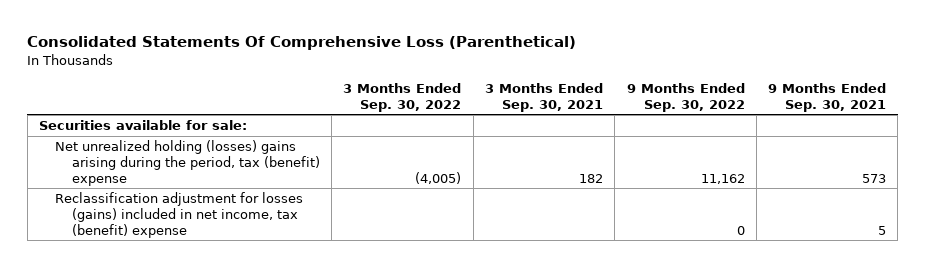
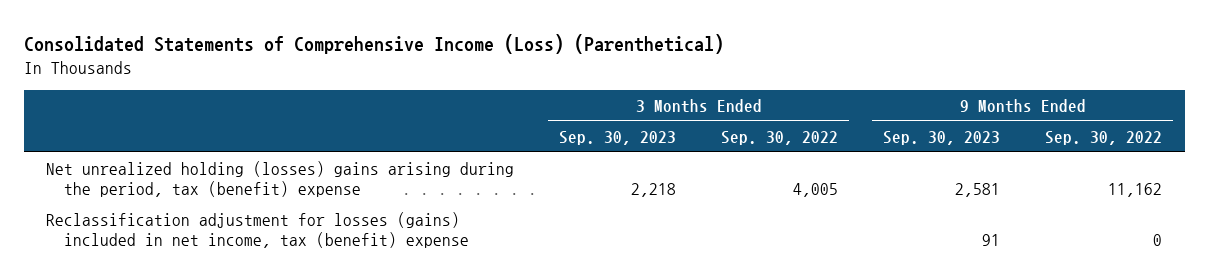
[27,36,577,51] Consolidated Statements Of Comprehensive Loss (Parenthetical) -> [23,34,724,55] Consolidated Statements of Comprehensive Income (Loss) (Parenthetical)
[484,83,603,112] 3 Months Ended Sep. 30, 2021 -> none
[768,83,887,112] 9 Months Ended Sep. 30, 2021 -> none
none -> [559,130,677,145] Sep. 30, 2023
none -> [883,130,1001,145] Sep. 30, 2023
[38,120,247,131] Securities available for sale: -> none
[415,171,462,184] (4,005) -> [793,182,839,197] 4,005

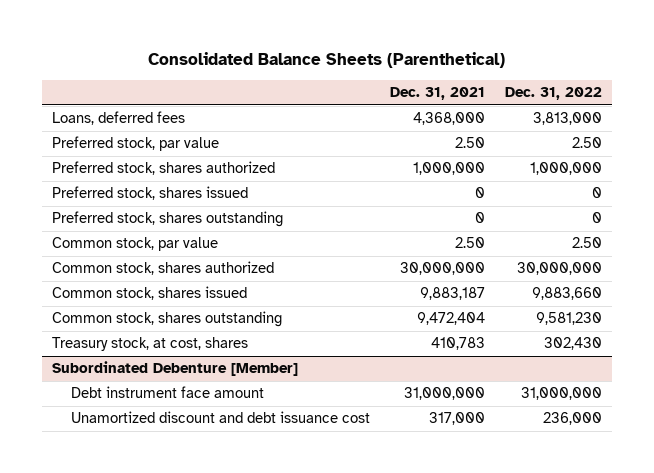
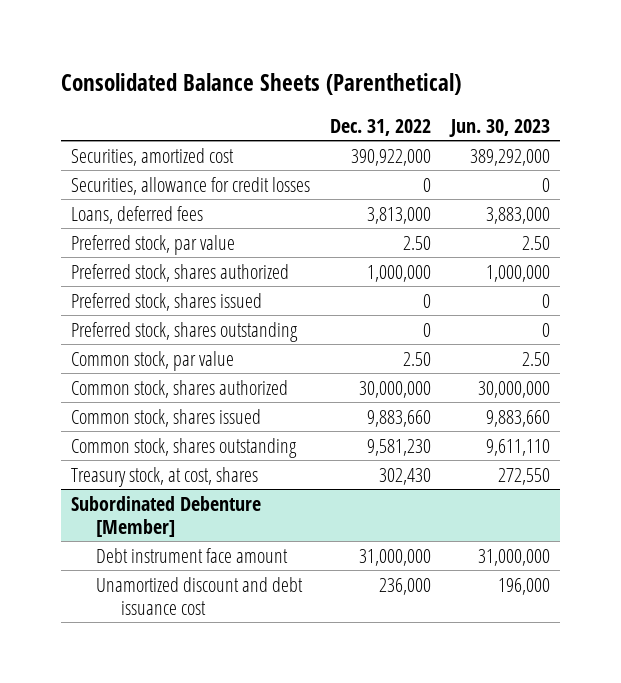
[389,87,485,101] Dec. 31, 2021 -> none
none -> [449,118,551,137] Jun. 30, 2023
none -> [70,147,234,166] Securities, amortized cost
none -> [70,176,310,195] Securities, allowance for credit losses

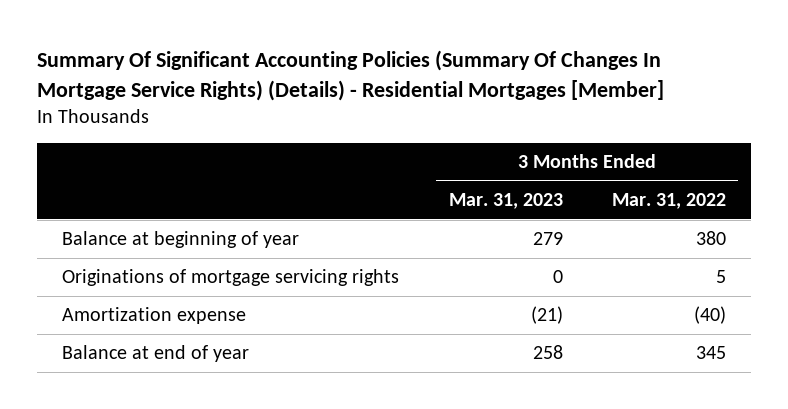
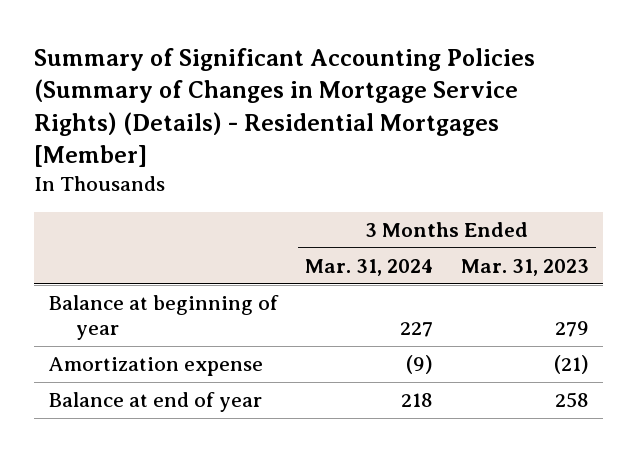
[37,50,665,102] Summary Of Significant Accounting Policies (Summary Of Changes In Mortgage Service Rights) (Details) - Residential Mortgages [Member] -> [33,47,535,167] Summary of Significant Accounting Policies (Summary of Changes in Mortgage Service Rights) (Details) - Residential Mortgages [Member]
[612,192,727,209] Mar. 31, 2022 -> none
none -> [305,258,434,276] Mar. 31, 2024
[62,269,400,287] Originations of mortgage servicing rights -> none

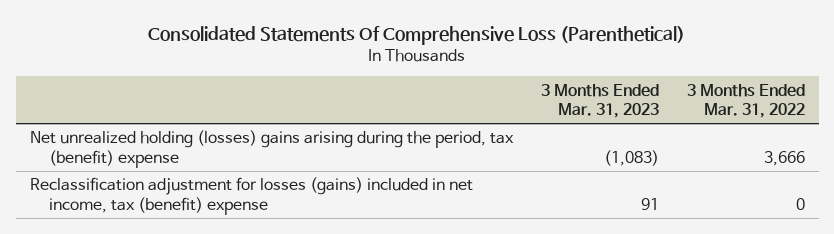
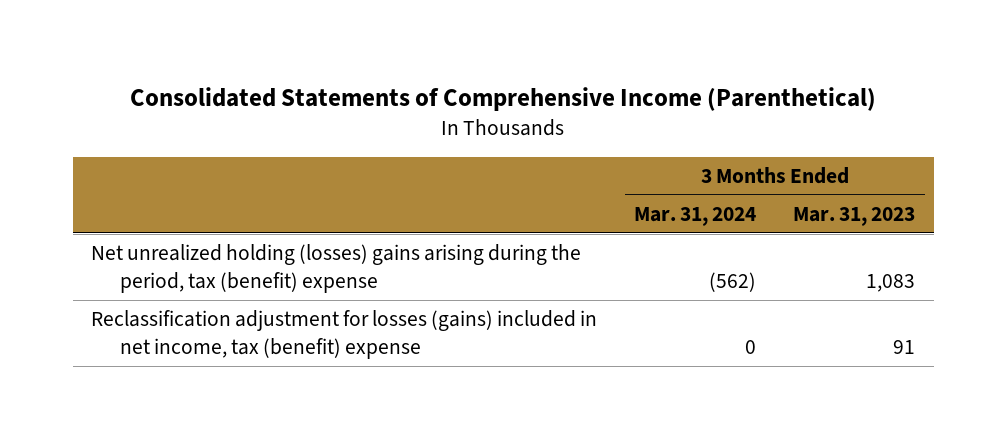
[148,25,686,45] Consolidated Statements Of Comprehensive Loss (Parenthetical) -> [130,87,877,112] Consolidated Statements of Comprehensive Income (Parenthetical)
[686,83,805,119] 3 Months Ended Mar. 31, 2022 -> none
none -> [634,206,757,226] Mar. 31, 2024
[603,149,659,166] (1,083) -> [866,273,916,292] 1,083

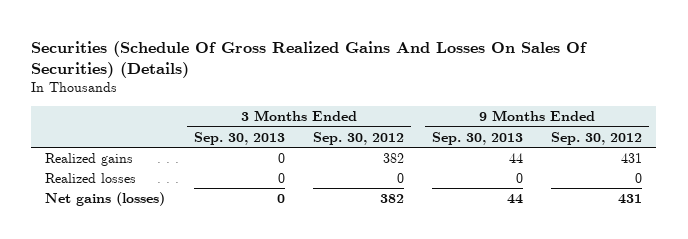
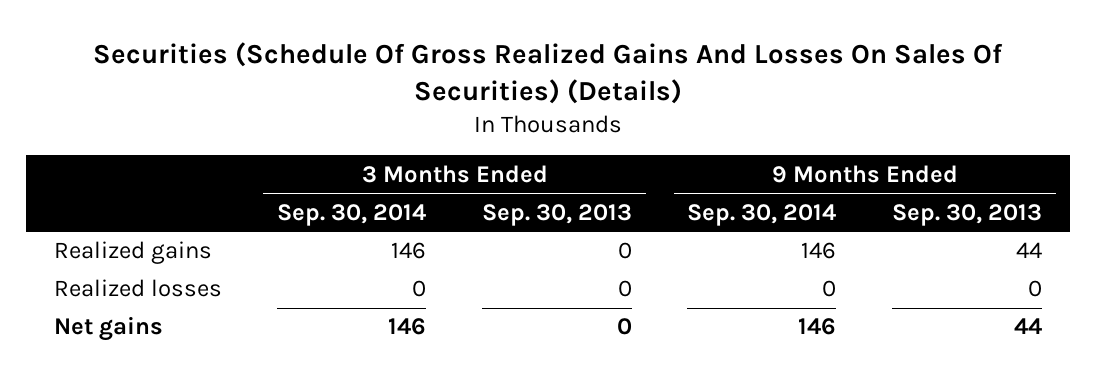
[312,131,404,145] Sep. 30, 2012 -> none
[551,131,643,145] Sep. 30, 2012 -> none
none -> [277,203,427,226] Sep. 30, 2014
none -> [687,203,837,226] Sep. 30, 2014
[45,191,166,206] Net gains (losses) -> [53,316,163,342] Net gains

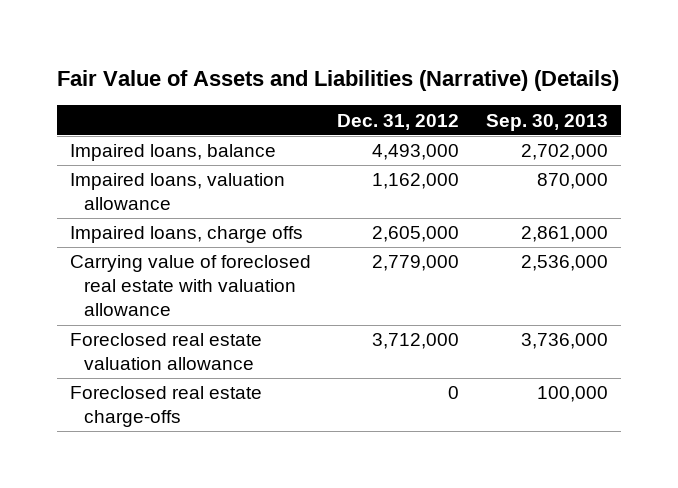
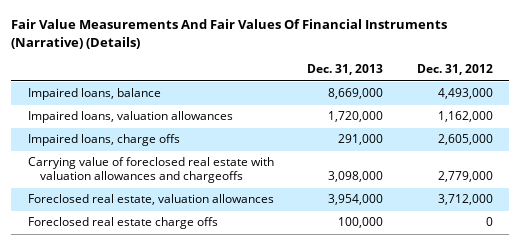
[56,70,619,92] Fair Value of Assets and Liabilities (Narrative) (Details) -> [11,19,448,49] Fair Value Measurements And Fair Values Of Financial Instruments (Narrative) (Details)
[485,113,608,131] Sep. 30, 2013 -> none
none -> [307,64,384,76] Dec. 31, 2013
[70,173,286,211] Impaired loans, valuation allowance -> [28,111,234,124] Impaired loans, valuation allowances
[70,255,312,317] Carrying value of foreclosed real estate with valuation allowance -> [28,157,275,184] Carrying value of foreclosed real estate with valuation allowances and chargeoffs
[70,333,263,371] Foreclosed real estate valuation allowance -> [28,194,275,206] Foreclosed real estate, valuation allowances
[70,386,263,428] Foreclosed real estate charge-offs -> [28,217,219,230] Foreclosed real estate charge offs

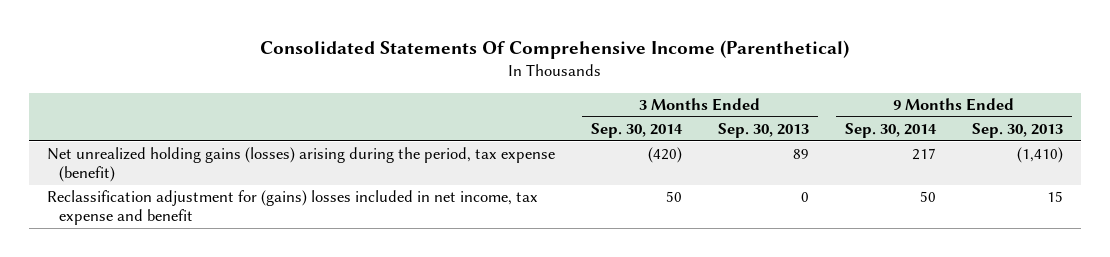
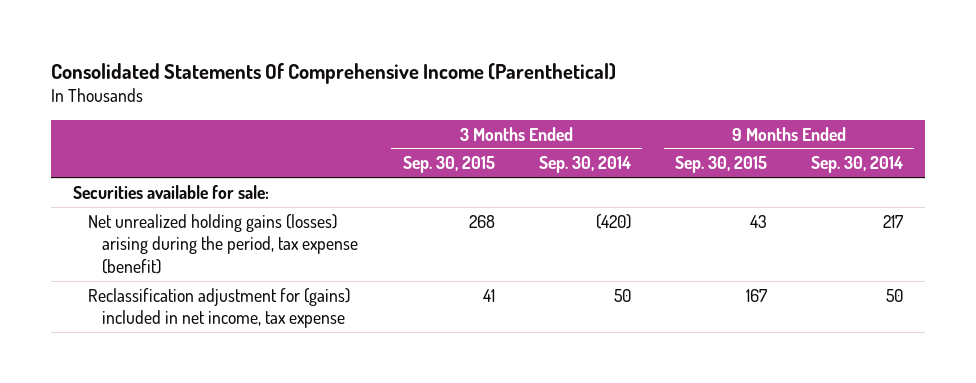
[718,123,810,139] Sep. 30, 2013 -> none
[972,123,1064,139] Sep. 30, 2013 -> none
none -> [402,156,495,174] Sep. 30, 2015
none -> [674,156,767,174] Sep. 30, 2015
none -> [73,184,270,199] Securities available for sale:
[46,190,538,226] Reclassification adjustment for (gains) losses included in net income, tax expense and benefit -> [87,287,350,329] Reclassification adjustment for (gains) included in net income, tax expense

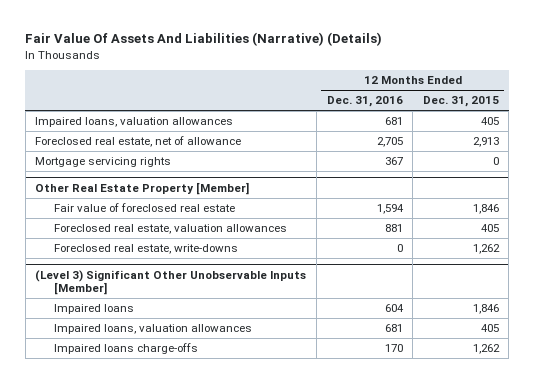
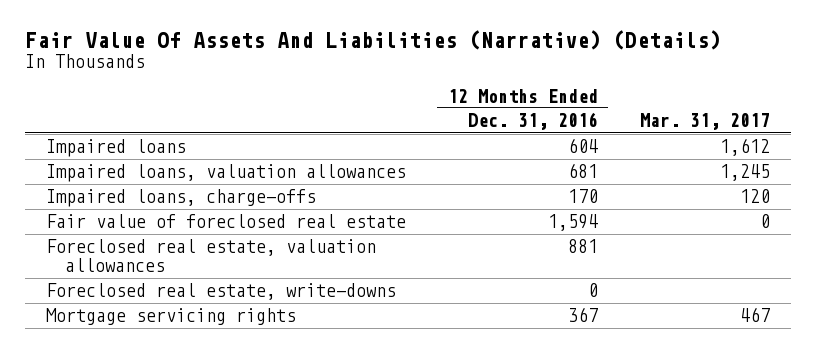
[422,96,499,108] Dec. 31, 2015 -> none
none -> [639,113,770,131] Mar. 31, 2017
none -> [45,139,186,158] Impaired loans
[35,136,242,148] Foreclosed real estate, net of allowance -> none
[35,181,250,195] Other Real Estate Property [Member] -> none
none -> [45,189,316,208] Impaired loans, charge-offs
[35,269,307,296] (Level 3) Significant Other Unobservable Inputs [Member] -> none
[53,304,134,315] Impaired loans -> none
[53,324,252,335] Impaired loans, valuation allowances -> none
[53,343,198,355] Impaired loans charge-offs -> none
[35,157,172,168] Mortgage servicing rights -> [45,308,296,326] Mortgage servicing rights

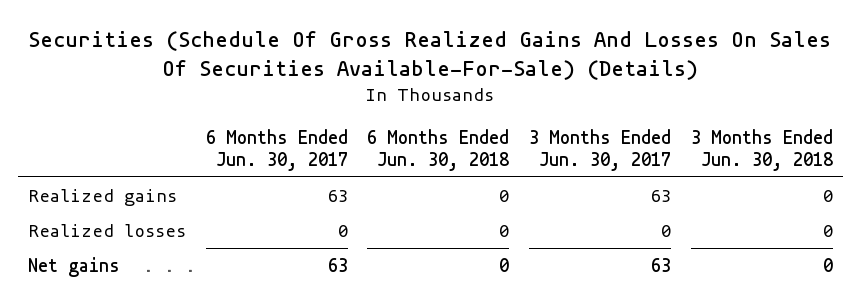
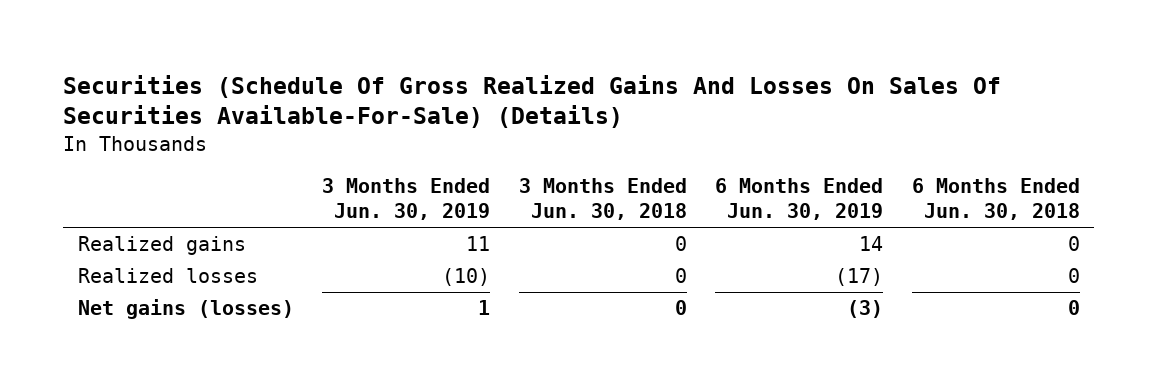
[205,128,348,171] 6 Months Ended Jun. 30, 2017 -> none
[529,128,672,171] 3 Months Ended Jun. 30, 2017 -> none
none -> [322,178,491,221] 3 Months Ended Jun. 30, 2019
none -> [715,178,884,221] 6 Months Ended Jun. 30, 2019
[28,256,121,277] Net gains -> [77,299,294,320] Net gains (losses)

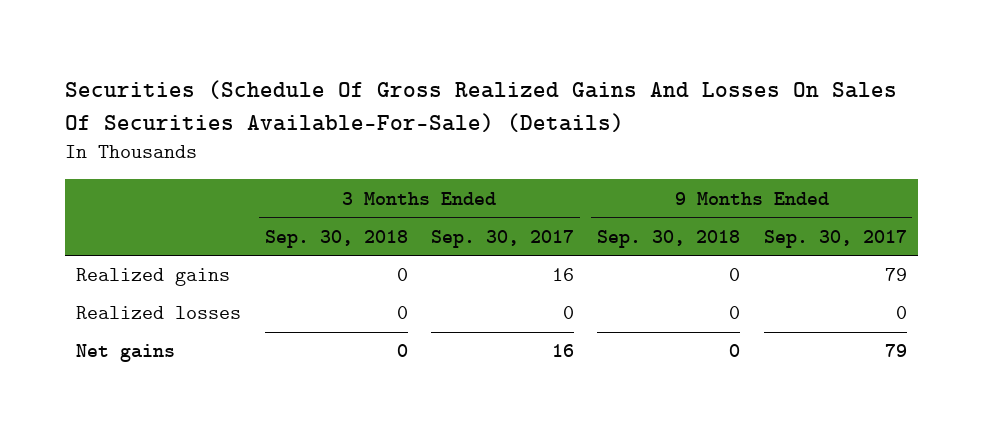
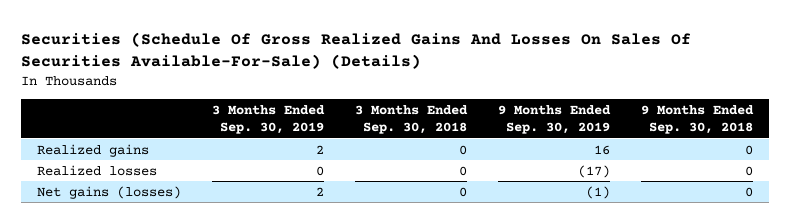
[430,229,574,248] Sep. 30, 2017 -> none
[763,229,907,248] Sep. 30, 2017 -> none
none -> [212,104,326,135] 3 Months Ended Sep. 30, 2019
none -> [498,104,612,135] 9 Months Ended Sep. 30, 2019
[76,344,176,363] Net gains -> [36,185,181,199] Net gains (losses)

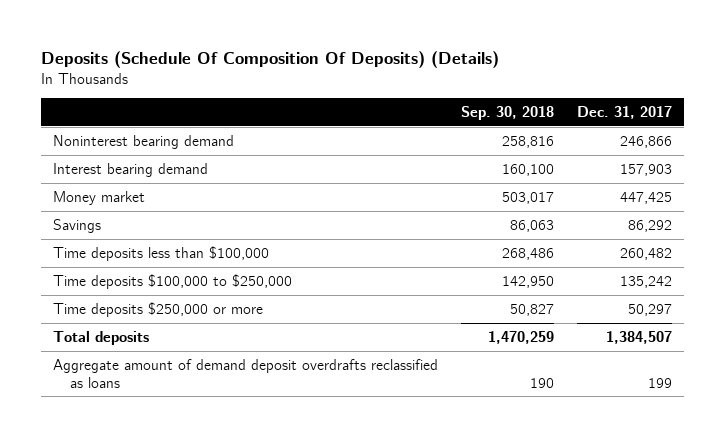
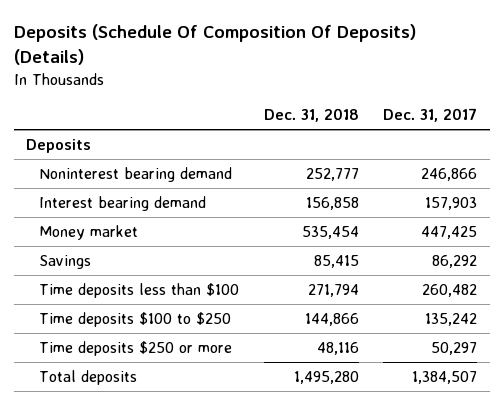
[461,106,555,121] Sep. 30, 2018 -> none
none -> [263,108,359,123] Dec. 31, 2018
none -> [25,138,91,153] Deposits
[52,245,269,261] Time deposits less than $100,000 -> [39,282,240,298] Time deposits less than $100
[52,273,292,289] Time deposits $100,000 to $250,000 -> [39,311,232,327] Time deposits $100 to $250
[52,301,263,317] Time deposits $250,000 or more -> [39,340,233,356] Time deposits $250 or more
[52,358,438,388] Aggregate amount of demand deposit overdrafts reclassified as loans -> none

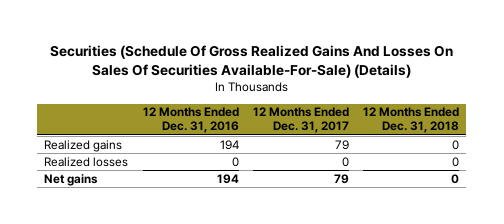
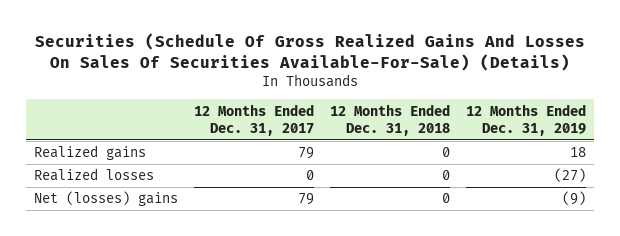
[142,107,239,134] 12 Months Ended Dec. 31, 2016 -> none
none -> [466,103,587,136] 12 Months Ended Dec. 31, 2019
[44,173,99,186] Net gains -> [34,191,179,207] Net (losses) gains

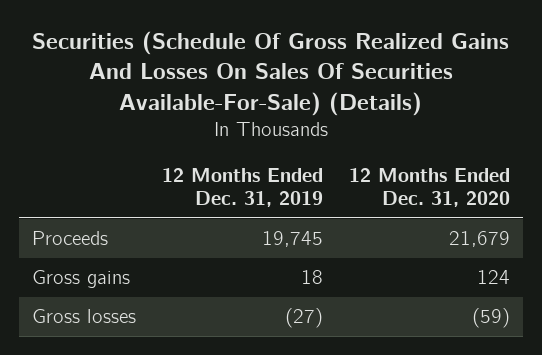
[194,103,315,136] 12 Months Ended Dec. 31, 2017 -> none
[330,103,451,136] 12 Months Ended Dec. 31, 2018 -> none
none -> [349,167,511,208] 12 Months Ended Dec. 31, 2020
[34,191,179,207] Net (losses) gains -> none
none -> [31,231,108,246] Proceeds
[34,145,147,161] Realized gains -> [31,270,130,289] Gross gains
[34,168,155,182] Realized losses -> [31,309,136,324] Gross losses

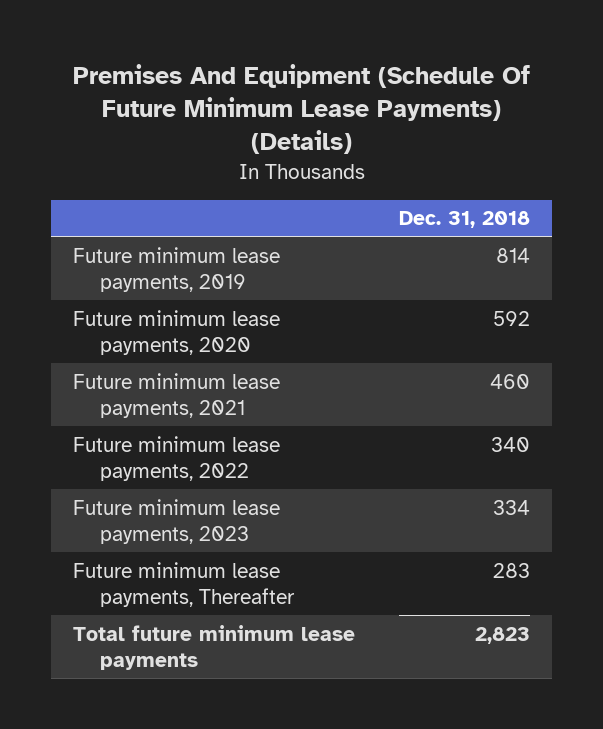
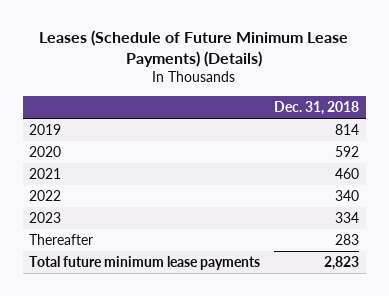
[72,63,530,154] Premises And Equipment (Schedule Of Future Minimum Lease Payments) (Details) -> [39,30,349,68] Leases (Schedule of Future Minimum Lease Payments) (Details)
[73,246,281,293] Future minimum lease payments, 2019 -> [29,124,62,136] 2019
[73,309,281,356] Future minimum lease payments, 2020 -> [29,146,62,158] 2020
[73,372,281,419] Future minimum lease payments, 2021 -> [29,168,62,180] 2021
[73,435,281,482] Future minimum lease payments, 2022 -> [29,190,62,202] 2022
[73,498,281,545] Future minimum lease payments, 2023 -> [29,212,62,224] 2023
[73,561,295,608] Future minimum lease payments, Thereafter -> [29,234,94,246] Thereafter

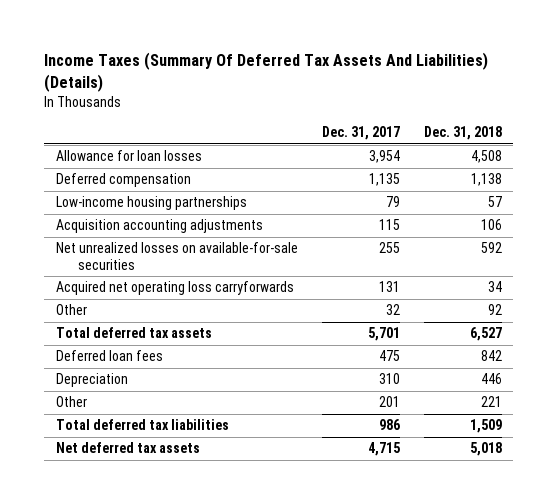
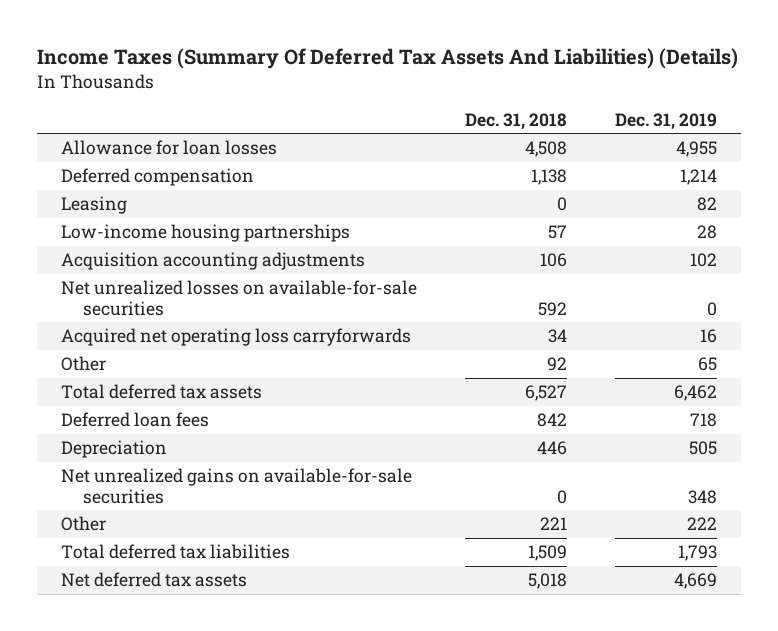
[321,126,400,141] Dec. 31, 2017 -> none
none -> [614,112,717,130] Dec. 31, 2019
none -> [60,196,127,215] Leasing
none -> [60,468,412,504] Net unrealized gains on available-for-sale securities

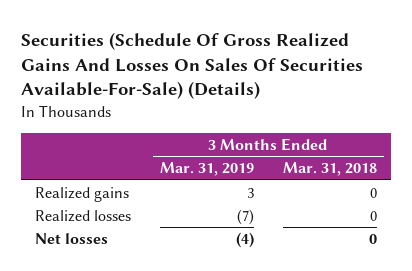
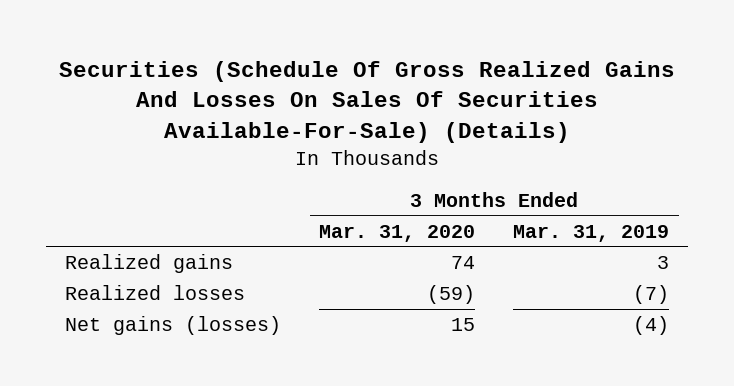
[282,162,377,177] Mar. 31, 2018 -> none
none -> [319,224,476,242] Mar. 31, 2020
[35,232,109,244] Net losses -> [65,315,282,335] Net gains (losses)

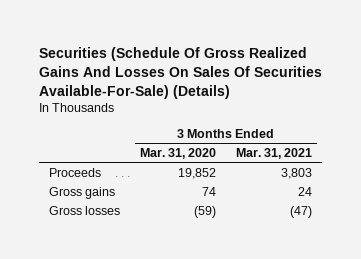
[513,224,670,242] Mar. 31, 2019 -> none
none -> [236,148,313,160] Mar. 31, 2021
[65,315,282,335] Net gains (losses) -> none
none -> [48,167,101,177] Proceeds
[65,253,234,273] Realized gains -> [48,186,115,199] Gross gains
[65,284,246,300] Realized losses -> [48,205,120,215] Gross losses

